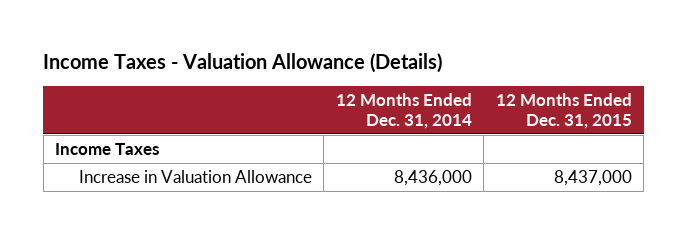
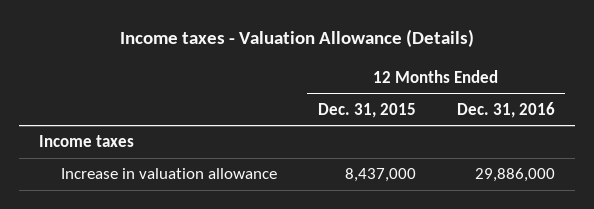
[43,53,443,74] Income Taxes - Valuation Allowance (Details) -> [119,29,474,48] Income taxes - Valuation Allowance (Details)
[335,92,472,130] 12 Months Ended Dec. 31, 2014 -> none
none -> [456,101,555,118] Dec. 31, 2016
[55,142,160,155] Income Taxes -> [39,135,135,148] Income taxes
[79,169,313,183] Increase in Valuation Allowance -> [60,168,277,180] Increase in valuation allowance

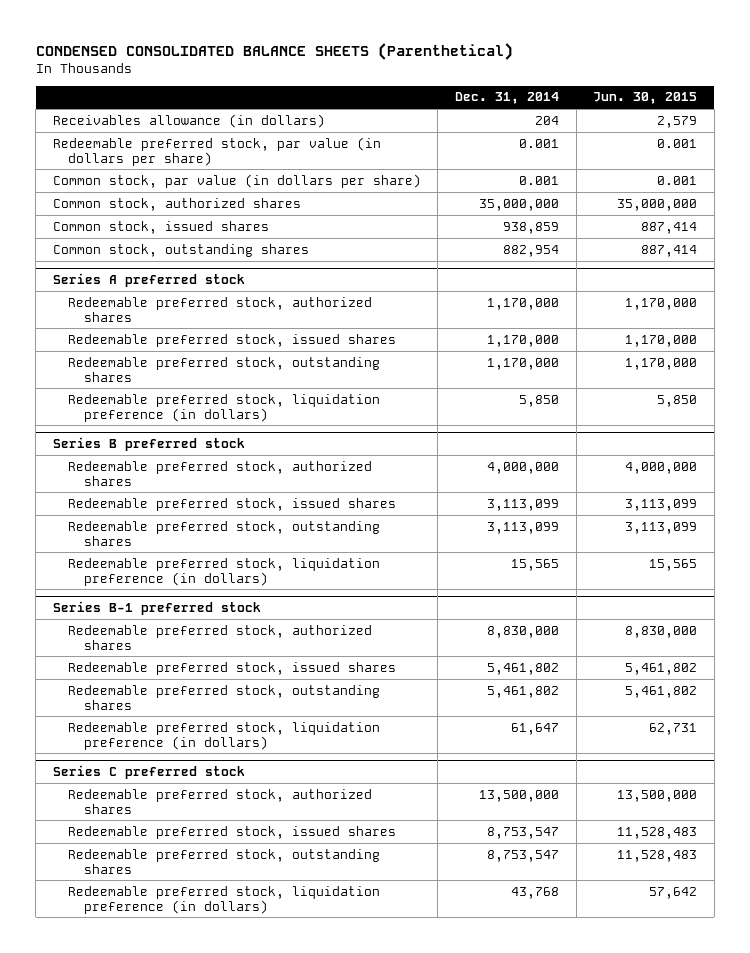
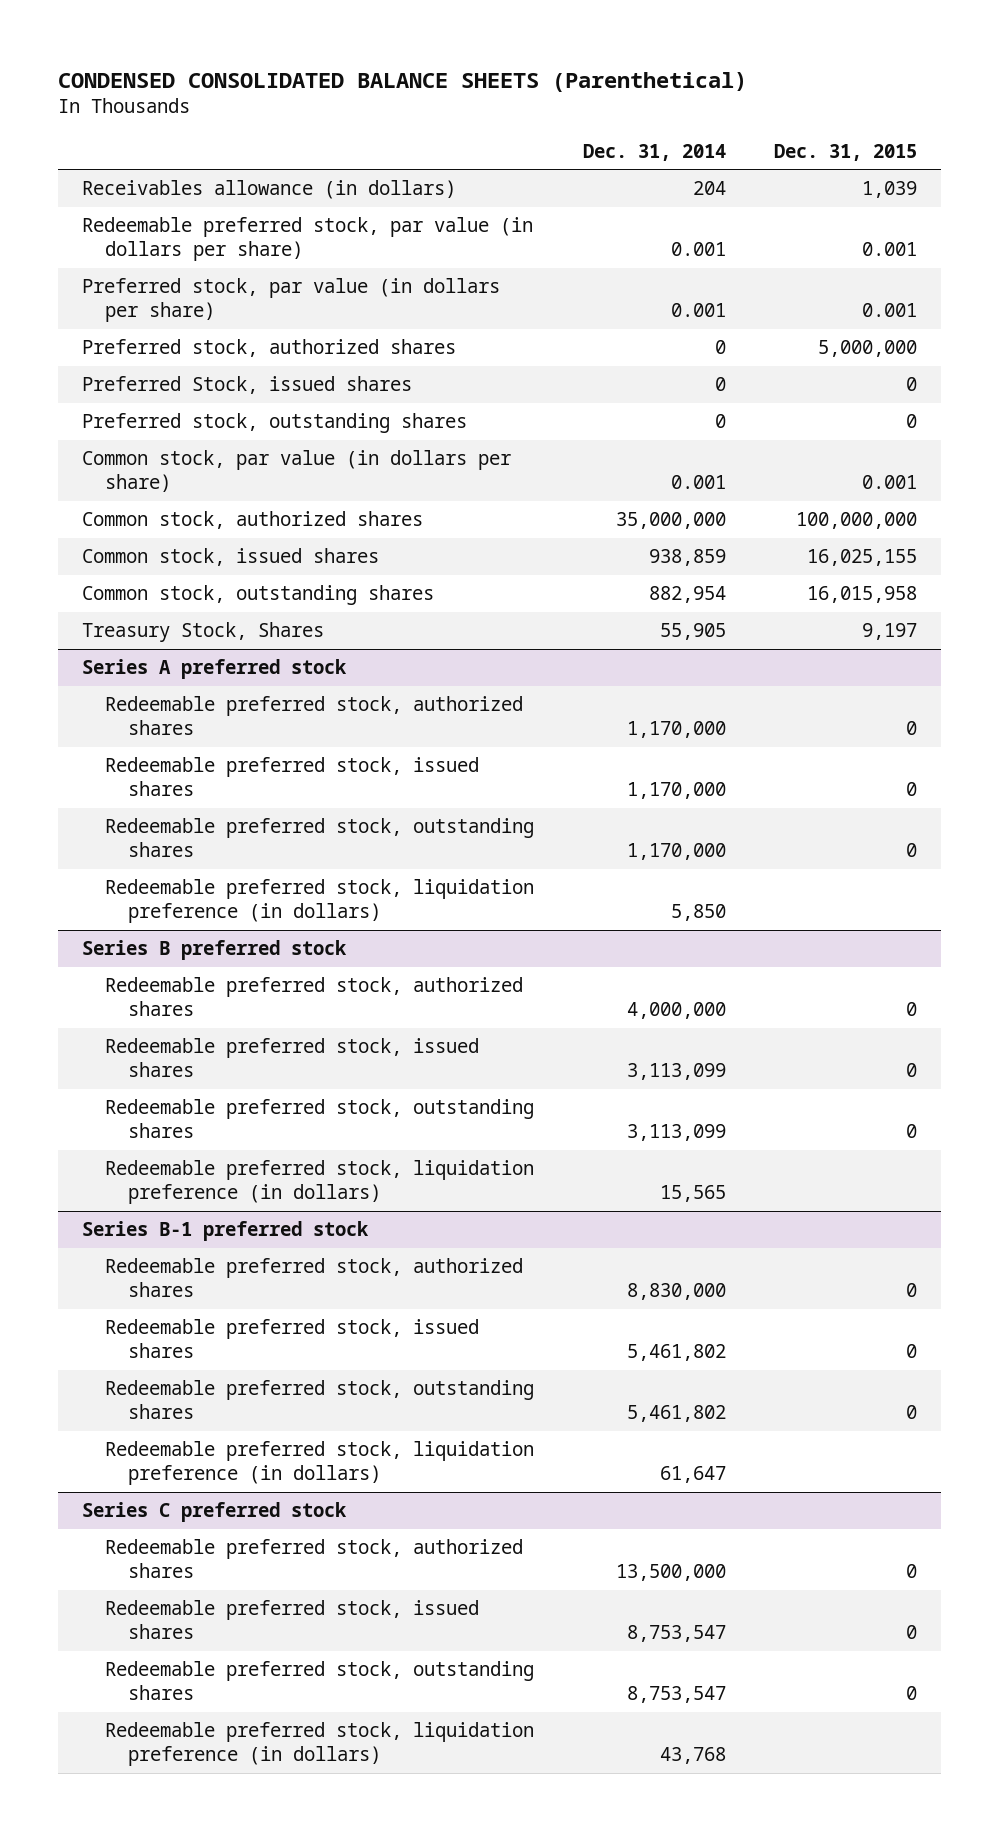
[593,92,698,105] Jun. 30, 2015 -> none
none -> [773,143,917,161] Dec. 31, 2015
none -> [82,278,501,323] Preferred stock, par value (in dollars per share)
none -> [82,339,457,358] Preferred stock, authorized shares
none -> [82,376,413,395] Preferred Stock, issued shares
none -> [82,413,468,434] Preferred stock, outstanding shares
none -> [82,622,325,643] Treasury Stock, Shares

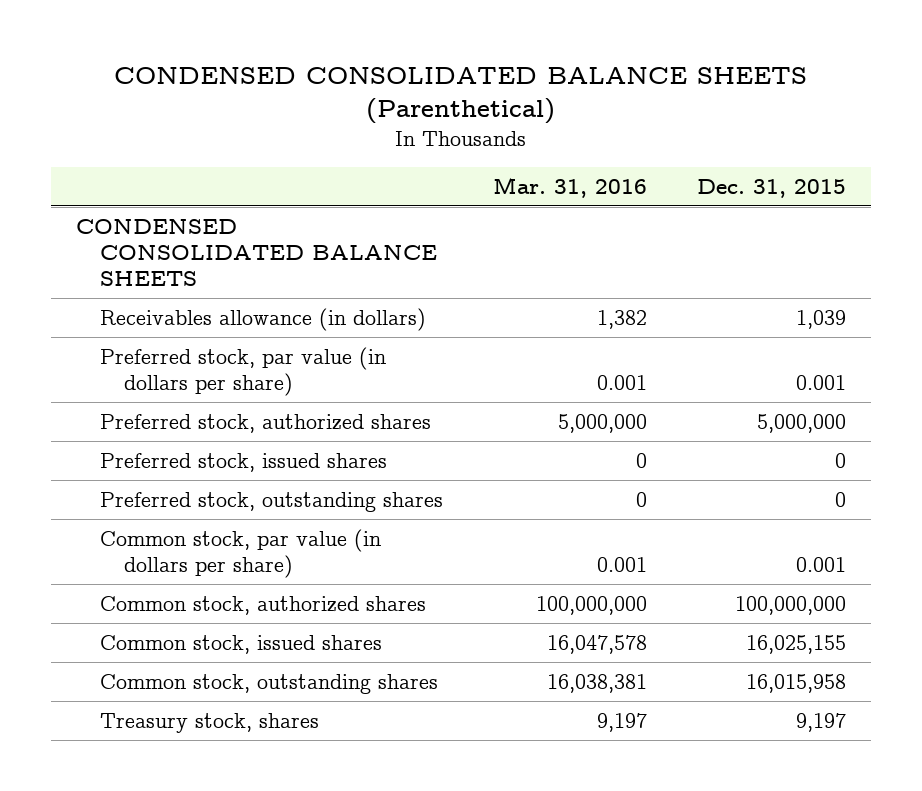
[582,143,726,161] Dec. 31, 2014 -> none
none -> [493,176,648,198] Mar. 31, 2016
none -> [75,218,438,286] CONDENSED CONSOLIDATED BALANCE SHEETS
[82,217,534,262] Redeemable preferred stock, par value (in dollars per share) -> none
[82,376,413,395] Preferred Stock, issued shares -> [100,452,388,472] Preferred stock, issued shares
[82,659,348,680] Series A preferred stock -> none
[105,696,524,736] Redeemable preferred stock, authorized shares -> none
[105,757,480,797] Redeemable preferred stock, issued shares -> none
[105,818,535,858] Redeemable preferred stock, outstanding shares -> none
[105,879,535,924] Redeemable preferred stock, liquidation preference (in dollars) -> none
[82,940,348,961] Series B preferred stock -> none
[105,977,524,1017] Redeemable preferred stock, authorized shares -> none
[105,1038,480,1078] Redeemable preferred stock, issued shares -> none
[105,1099,535,1139] Redeemable preferred stock, outstanding shares -> none
[105,1160,535,1205] Redeemable preferred stock, liquidation preference (in dollars) -> none
[82,1221,370,1242] Series B-1 preferred stock -> none
[105,1258,524,1298] Redeemable preferred stock, authorized shares -> none
[105,1319,480,1359] Redeemable preferred stock, issued shares -> none
[105,1380,535,1420] Redeemable preferred stock, outstanding shares -> none
[105,1441,535,1486] Redeemable preferred stock, liquidation preference (in dollars) -> none
[82,1502,348,1523] Series C preferred stock -> none
[105,1539,524,1579] Redeemable preferred stock, authorized shares -> none
[105,1600,480,1640] Redeemable preferred stock, issued shares -> none
[105,1661,535,1701] Redeemable preferred stock, outstanding shares -> none
[105,1722,535,1767] Redeemable preferred stock, liquidation preference (in dollars) -> none
[82,622,325,643] Treasury Stock, Shares -> [100,712,320,733] Treasury stock, shares

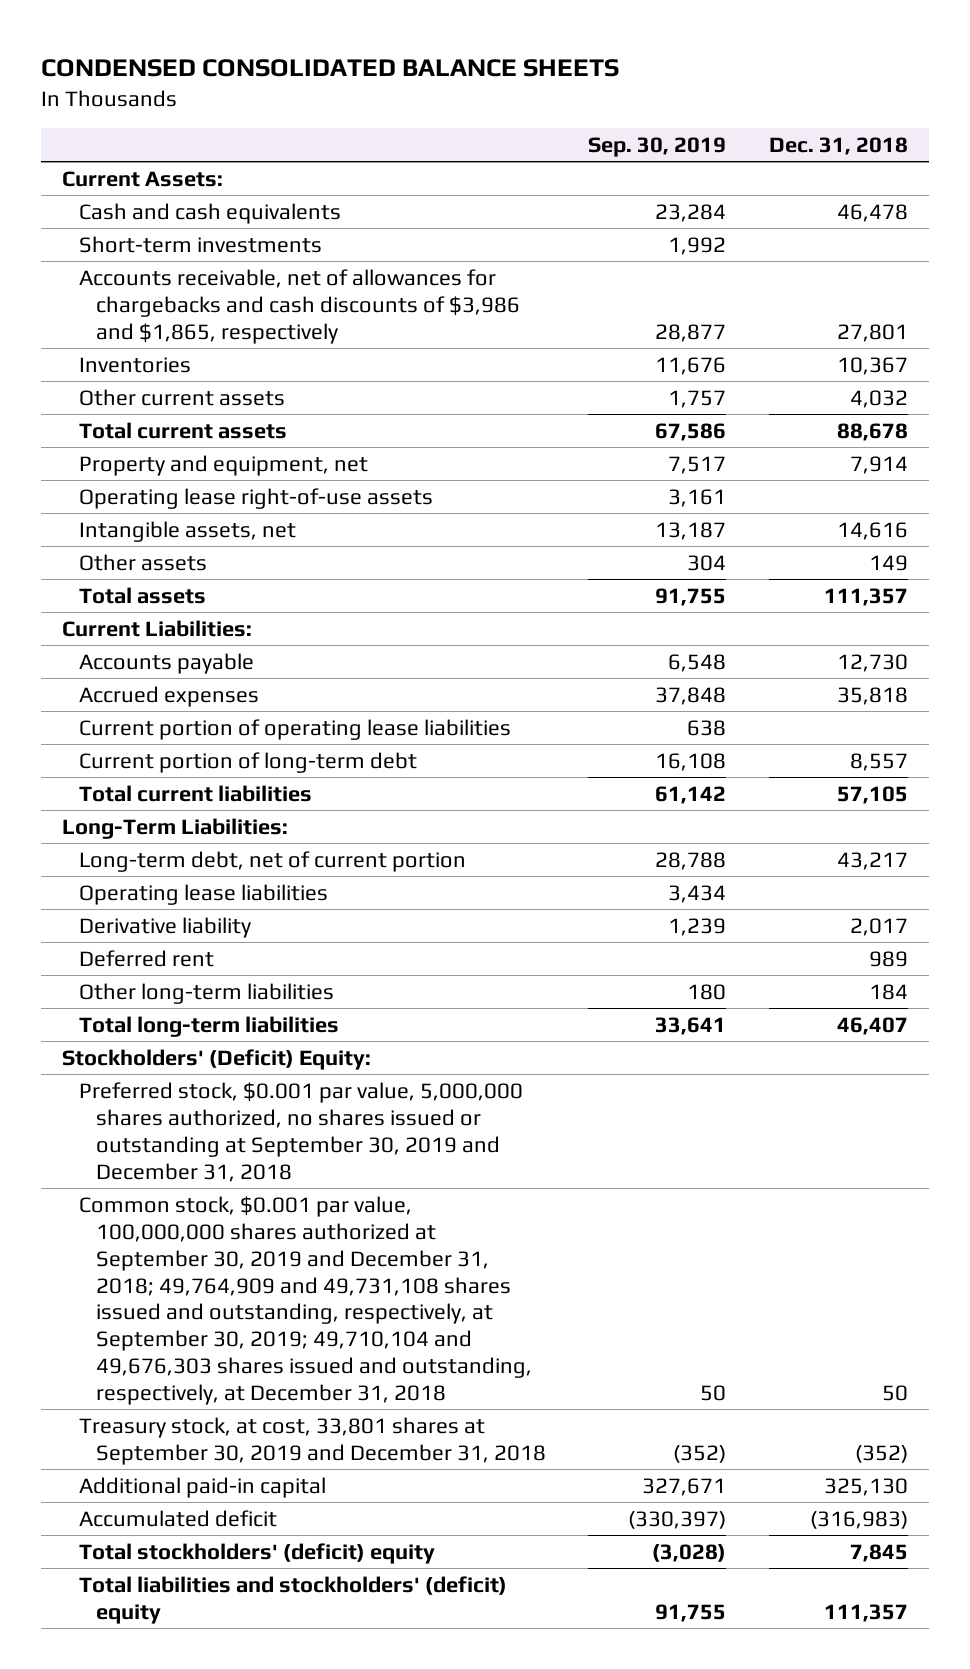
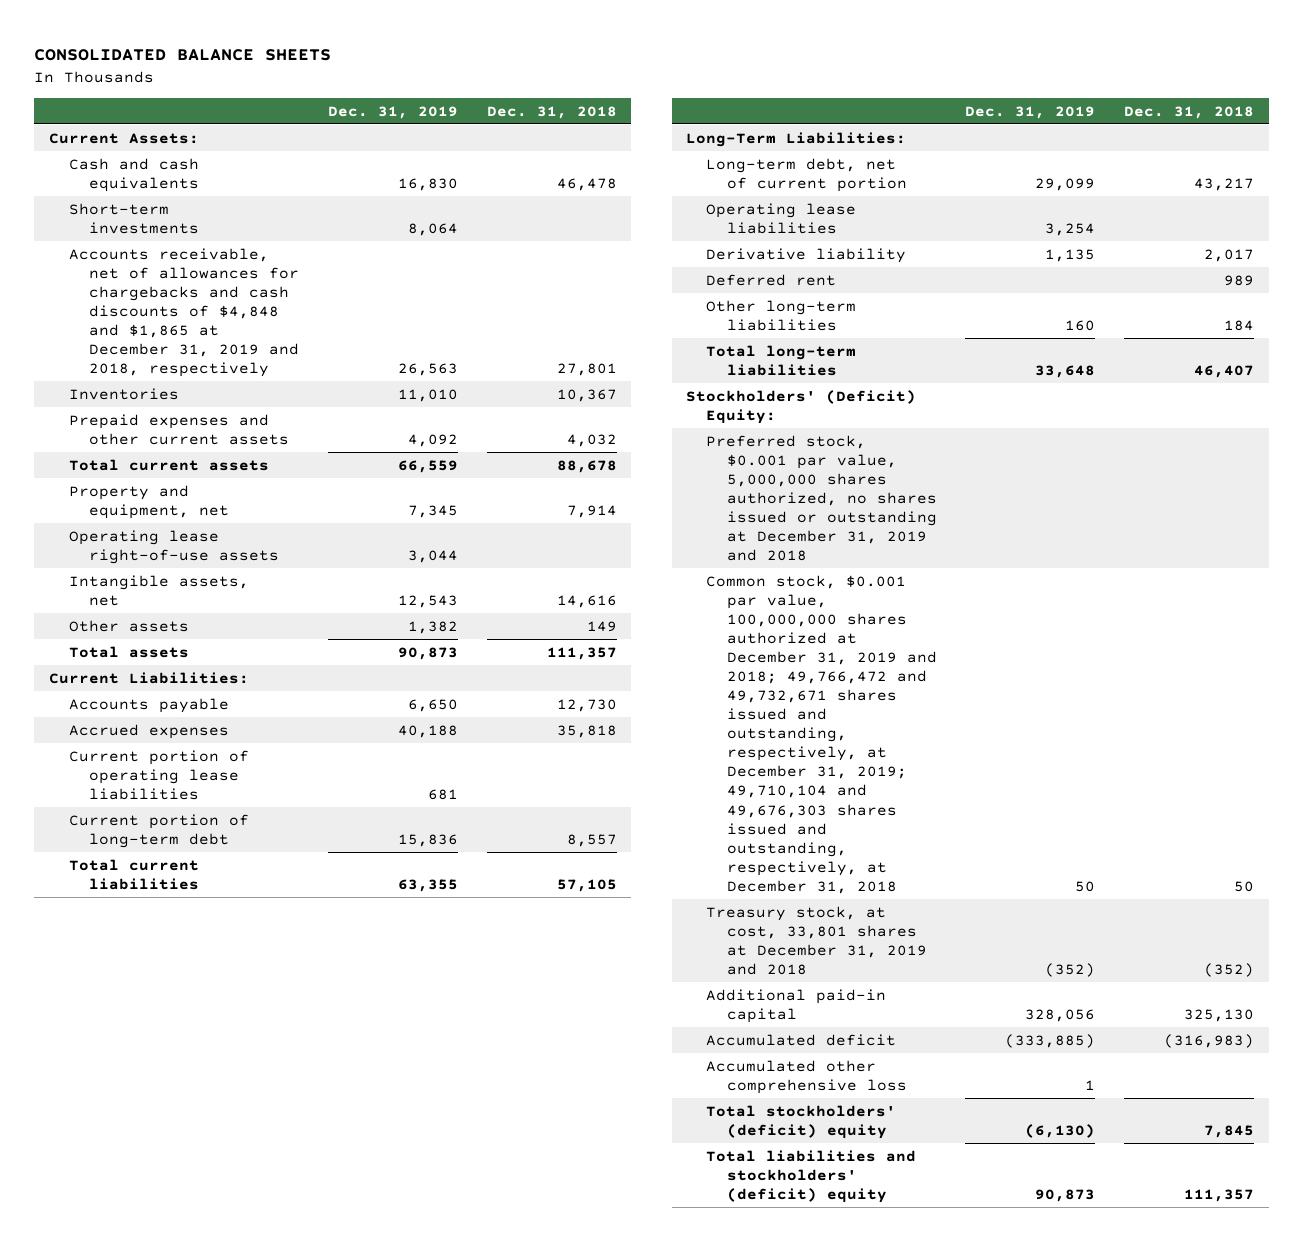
[41,58,620,77] CONDENSED CONSOLIDATED BALANCE SHEETS -> [34,48,332,61] CONSOLIDATED BALANCE SHEETS
[588,136,727,157] Sep. 30, 2019 -> none
none -> [328,105,459,119] Dec. 31, 2019
[79,268,520,344] Accounts receivable, net of allowances for chargebacks and cash discounts of $3,986 and $1,865, respectively -> [69,247,300,378] Accounts receivable, net of allowances for chargebacks and cash discounts of $4,848 and $1,865 at December 31, 2019 and 2018, respectively
[79,388,286,406] Other current assets -> [69,413,290,445] Prepaid expenses and other current assets
[79,1081,524,1182] Preferred stock, $0.001 par value, 5,000,000 shares authorized, no shares issued or outstanding at September 30, 2019 and December 31, 2018 -> [706,434,937,562] Preferred stock, $0.001 par value, 5,000,000 shares authorized, no shares issued or outstanding at December 31, 2019 and 2018
[79,1195,532,1406] Common stock, $0.001 par value, 100,000,000 shares authorized at September 30, 2019 and December 31, 2018; 49,764,909 and 49,731,108 shares issued and outstanding, respectively, at September 30, 2019; 49,710,104 and 49,676,303 shares issued and outstanding, respectively, at December 31, 2018 -> [706,574,937,894] Common stock, $0.001 par value, 100,000,000 shares authorized at December 31, 2019 and 2018; 49,766,472 and 49,732,671 shares issued and outstanding, respectively, at December 31, 2019; 49,710,104 and 49,676,303 shares issued and outstanding, respectively, at December 31, 2018
[79,1416,546,1465] Treasury stock, at cost, 33,801 shares at September 30, 2019 and December 31, 2018 -> [706,905,927,975] Treasury stock, at cost, 33,801 shares at December 31, 2019 and 2018
none -> [706,1059,907,1094] Accumulated other comprehensive loss

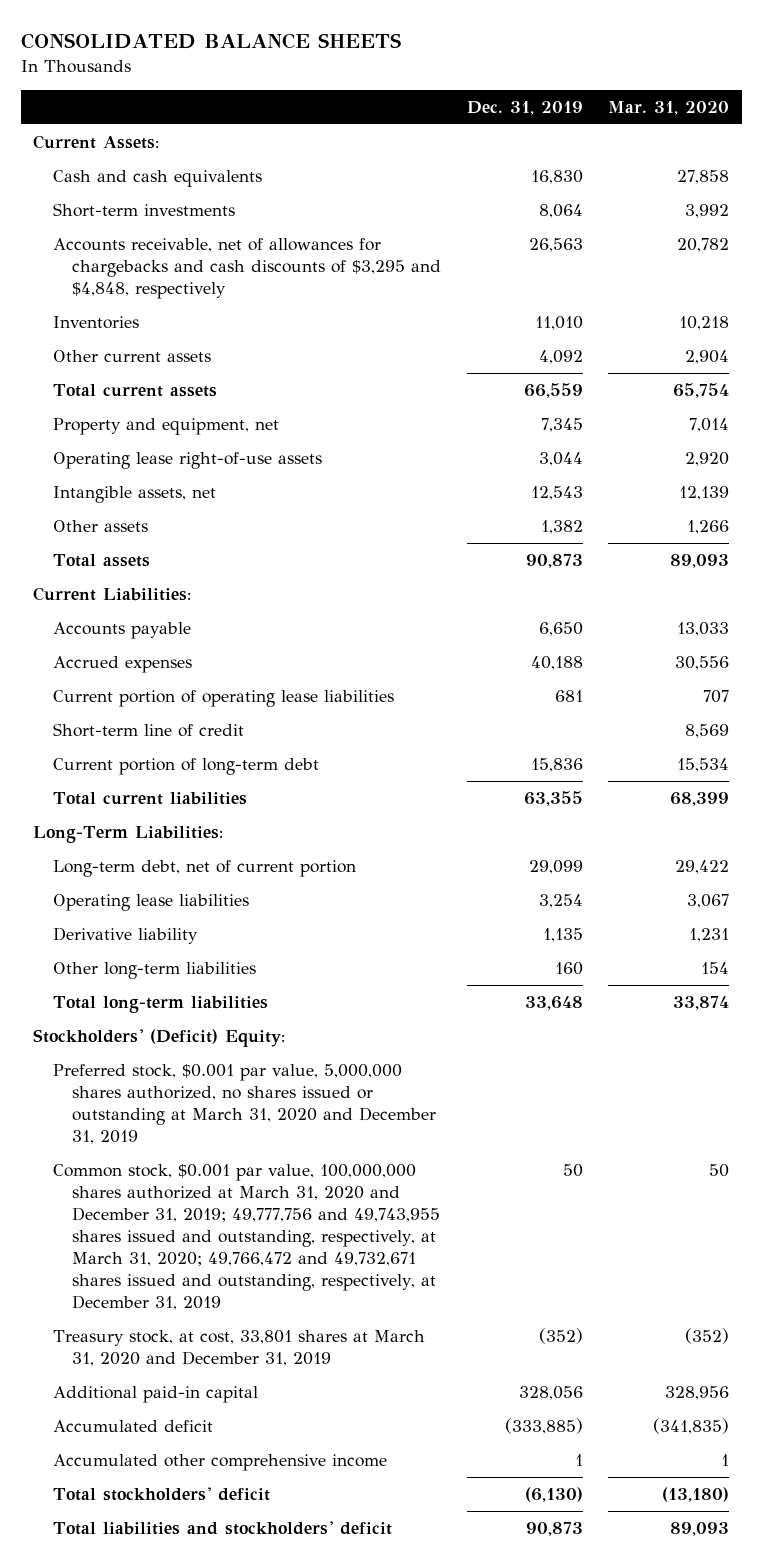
[486,105,617,119] Dec. 31, 2018 -> none
none -> [608,100,730,115] Mar. 31, 2020
[69,247,300,378] Accounts receivable, net of allowances for chargebacks and cash discounts of $4,848 and $1,865 at December 31, 2019 and 2018, respectively -> [52,238,442,300] Accounts receivable, net of allowances for chargebacks and cash discounts of $3,295 and $4,848, respectively
[69,413,290,445] Prepaid expenses and other current assets -> [52,350,211,363] Other current assets
none -> [52,723,244,738] Short-term line of credit
[706,273,837,286] Deferred rent -> none
[706,434,937,562] Preferred stock, $0.001 par value, 5,000,000 shares authorized, no shares issued or outstanding at December 31, 2019 and 2018 -> [52,1064,437,1145] Preferred stock, $0.001 par value, 5,000,000 shares authorized, no shares issued or outstanding at March 31, 2020 and December 31, 2019
[706,574,937,894] Common stock, $0.001 par value, 100,000,000 shares authorized at December 31, 2019 and 2018; 49,766,472 and 49,732,671 shares issued and outstanding, respectively, at December 31, 2019; 49,710,104 and 49,676,303 shares issued and outstanding, respectively, at December 31, 2018 -> [52,1164,441,1311] Common stock, $0.001 par value, 100,000,000 shares authorized at March 31, 2020 and December 31, 2019; 49,777,756 and 49,743,955 shares issued and outstanding, respectively, at March 31, 2020; 49,766,472 and 49,732,671 shares issued and outstanding, respectively, at December 31, 2019
[706,905,927,975] Treasury stock, at cost, 33,801 shares at December 31, 2019 and 2018 -> [52,1330,425,1367] Treasury stock, at cost, 33,801 shares at March 31, 2020 and December 31, 2019
[706,1059,907,1094] Accumulated other comprehensive loss -> [52,1454,387,1472] Accumulated other comprehensive income
[706,1104,897,1139] Total stockholders' (deficit) equity -> [52,1487,270,1502] Total stockholders' deficit
[706,1149,917,1203] Total liabilities and stockholders' (deficit) equity -> [52,1521,392,1536] Total liabilities and stockholders' deficit

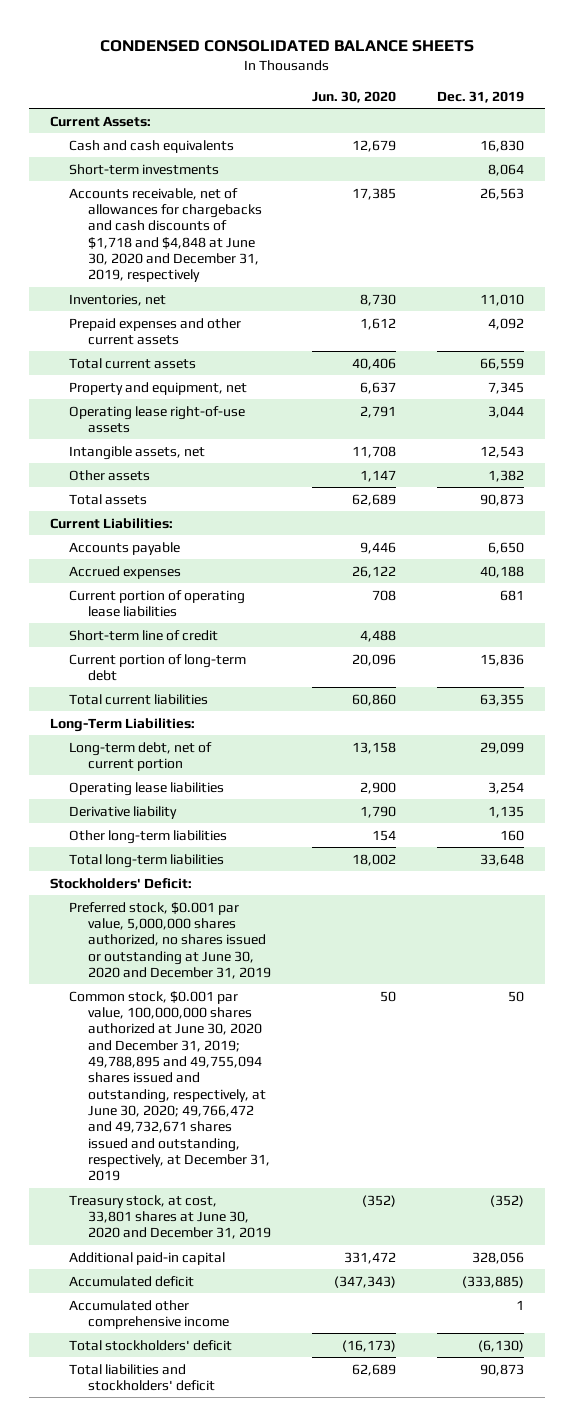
[20,33,401,50] CONSOLIDATED BALANCE SHEETS -> [99,40,474,53] CONDENSED CONSOLIDATED BALANCE SHEETS
[608,100,730,115] Mar. 31, 2020 -> none
none -> [312,91,397,104] Jun. 30, 2020
[52,238,442,300] Accounts receivable, net of allowances for chargebacks and cash discounts of $3,295 and $4,848, respectively -> [68,187,263,283] Accounts receivable, net of allowances for chargebacks and cash discounts of $1,718 and $4,848 at June 30, 2020 and December 31, 2019, respectively
[52,316,139,330] Inventories -> [68,293,166,306] Inventories, net
[52,350,211,363] Other current assets -> [68,317,241,345] Prepaid expenses and other current assets
[33,1029,286,1048] Stockholders' (Deficit) Equity: -> [49,877,192,889] Stockholders' Deficit:
[52,1064,437,1145] Preferred stock, $0.001 par value, 5,000,000 shares authorized, no shares issued or outstanding at March 31, 2020 and December 31, 2019 -> [68,901,272,979] Preferred stock, $0.001 par value, 5,000,000 shares authorized, no shares issued or outstanding at June 30, 2020 and December 31, 2019
[52,1164,441,1311] Common stock, $0.001 par value, 100,000,000 shares authorized at March 31, 2020 and December 31, 2019; 49,777,756 and 49,743,955 shares issued and outstanding, respectively, at March 31, 2020; 49,766,472 and 49,732,671 shares issued and outstanding, respectively, at December 31, 2019 -> [68,990,271,1182] Common stock, $0.001 par value, 100,000,000 shares authorized at June 30, 2020 and December 31, 2019; 49,788,895 and 49,755,094 shares issued and outstanding, respectively, at June 30, 2020; 49,766,472 and 49,732,671 shares issued and outstanding, respectively, at December 31, 2019
[52,1330,425,1367] Treasury stock, at cost, 33,801 shares at March 31, 2020 and December 31, 2019 -> [68,1194,272,1240] Treasury stock, at cost, 33,801 shares at June 30, 2020 and December 31, 2019

